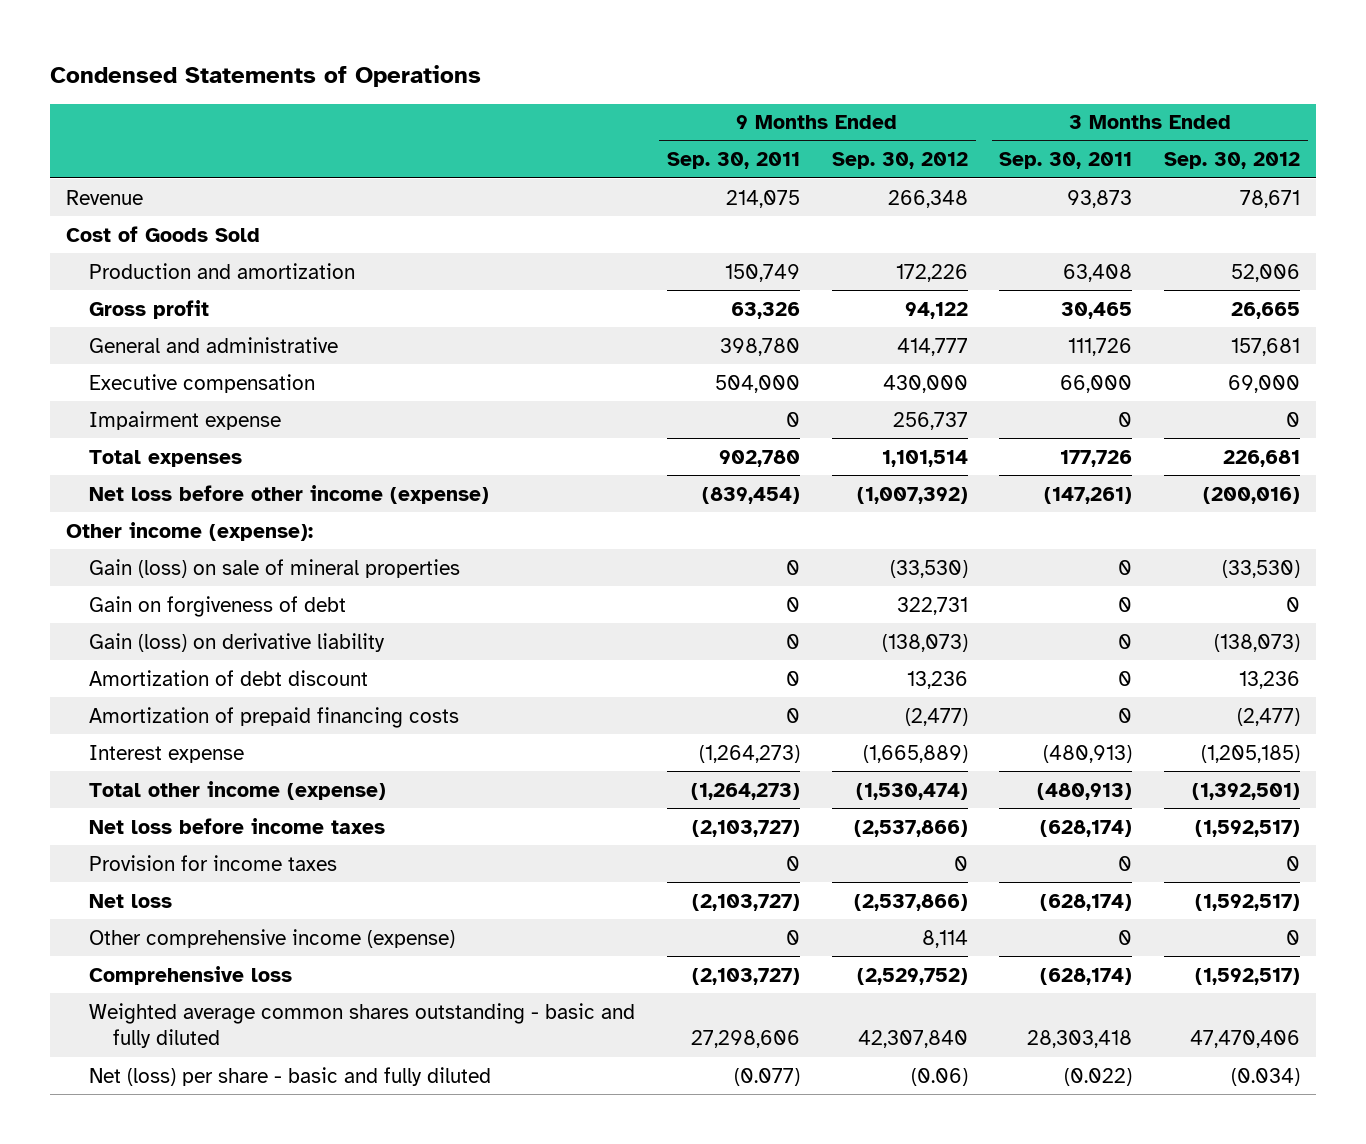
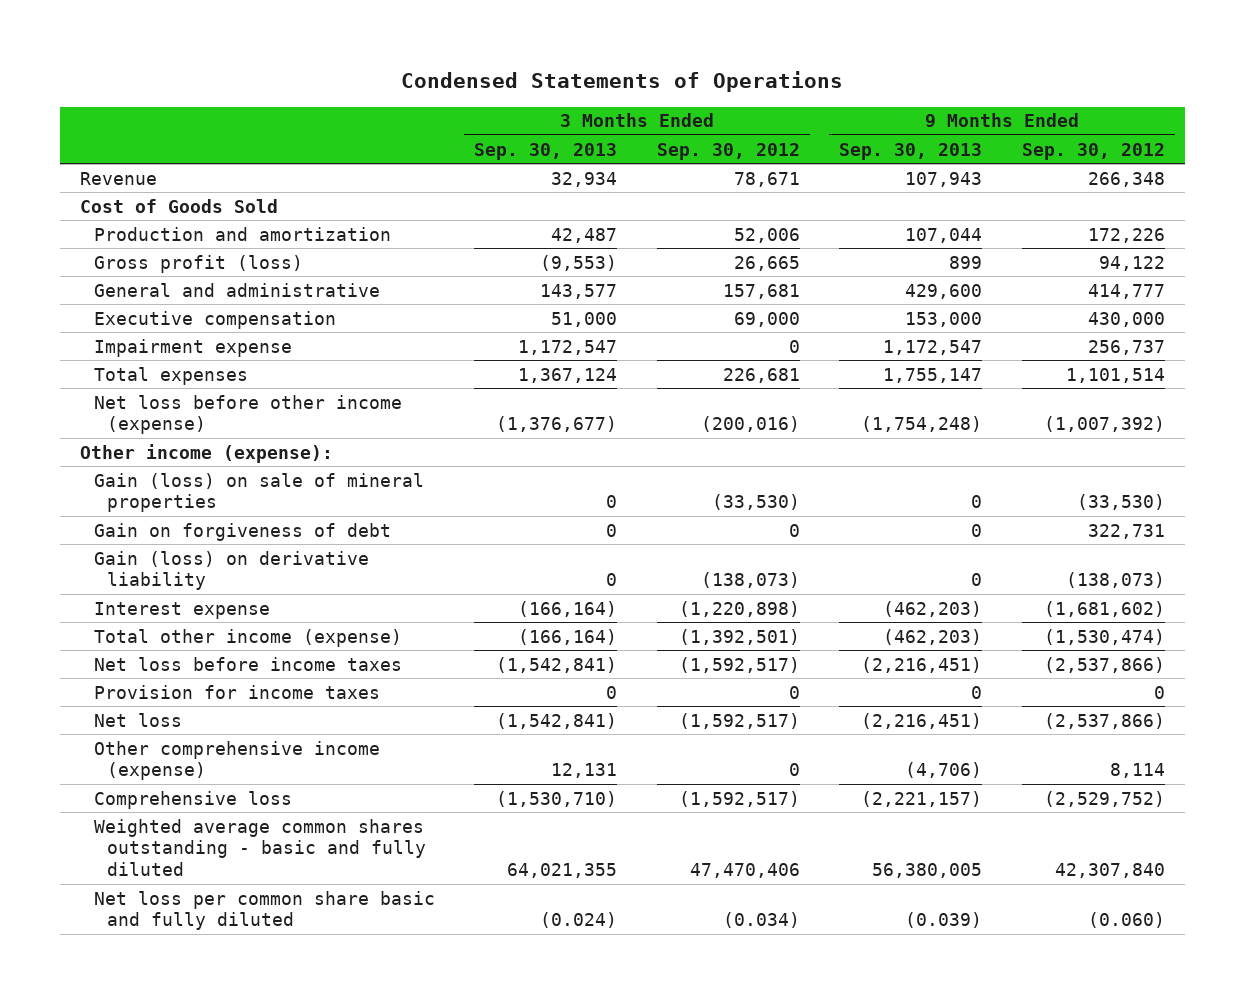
[667,152,801,170] Sep. 30, 2011 -> none
[999,152,1133,170] Sep. 30, 2011 -> none
none -> [474,142,618,160] Sep. 30, 2013
none -> [839,142,983,160] Sep. 30, 2013
[89,299,210,319] Gross profit -> [93,254,303,273] Gross profit (loss)
[89,669,369,686] Amortization of debt discount -> none
[89,706,460,728] Amortization of prepaid financing costs -> none
[862,744,968,763] (1,665,889) -> [1043,600,1165,617] (1,681,602)
[1201,744,1301,763] (1,205,185) -> [678,600,800,617] (1,220,898)
[89,1066,492,1086] Net (loss) per share - basic and fully diluted -> [93,890,435,931] Net loss per common share basic and fully diluted
[910,1067,968,1086] (0.06) -> [1087,912,1165,929] (0.060)

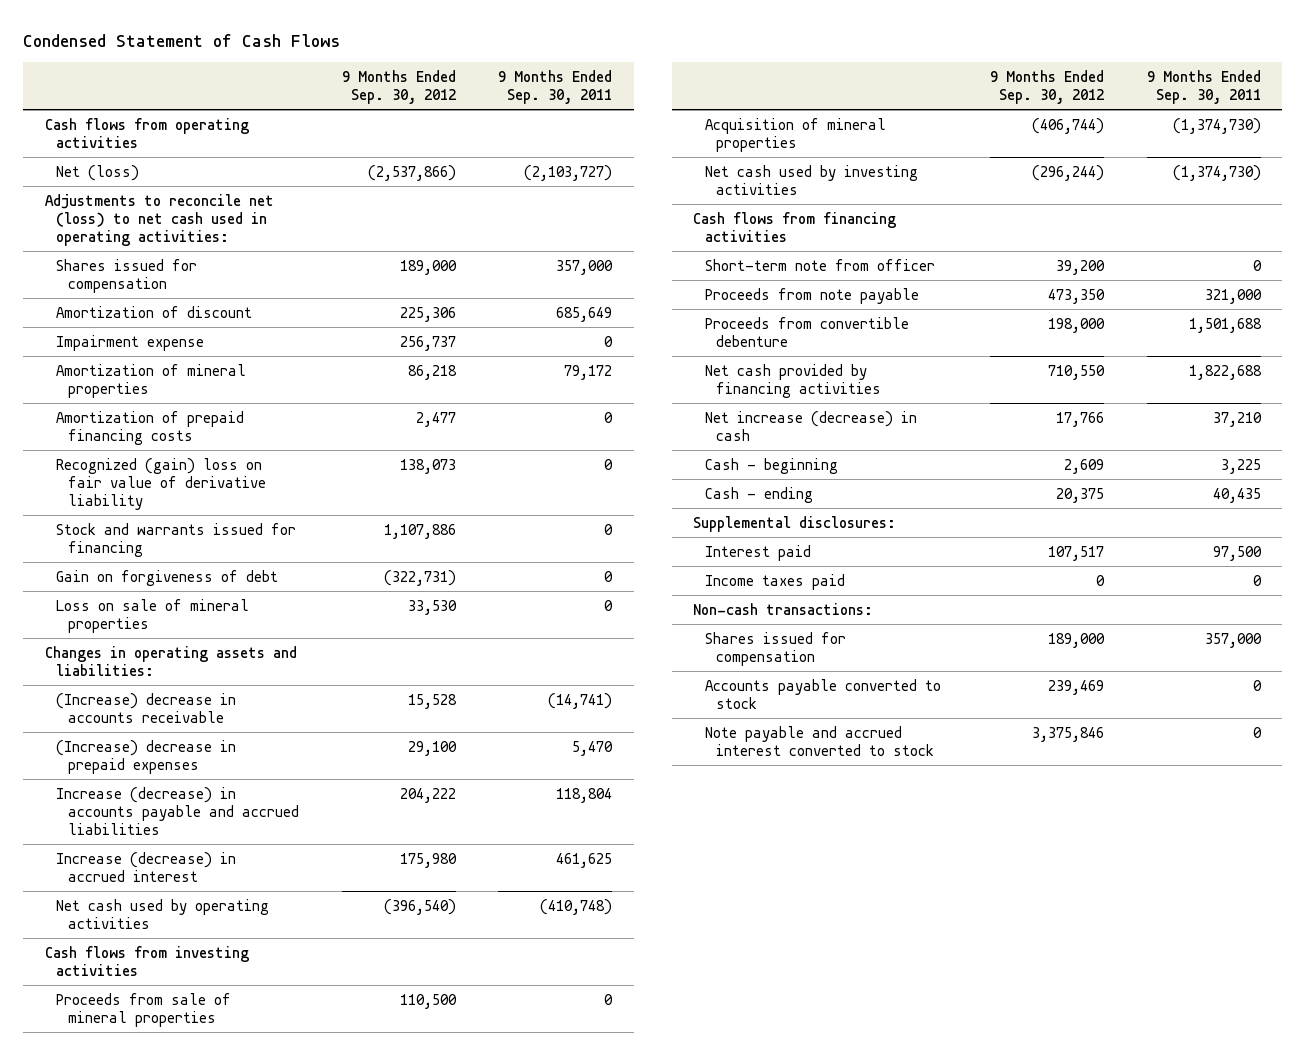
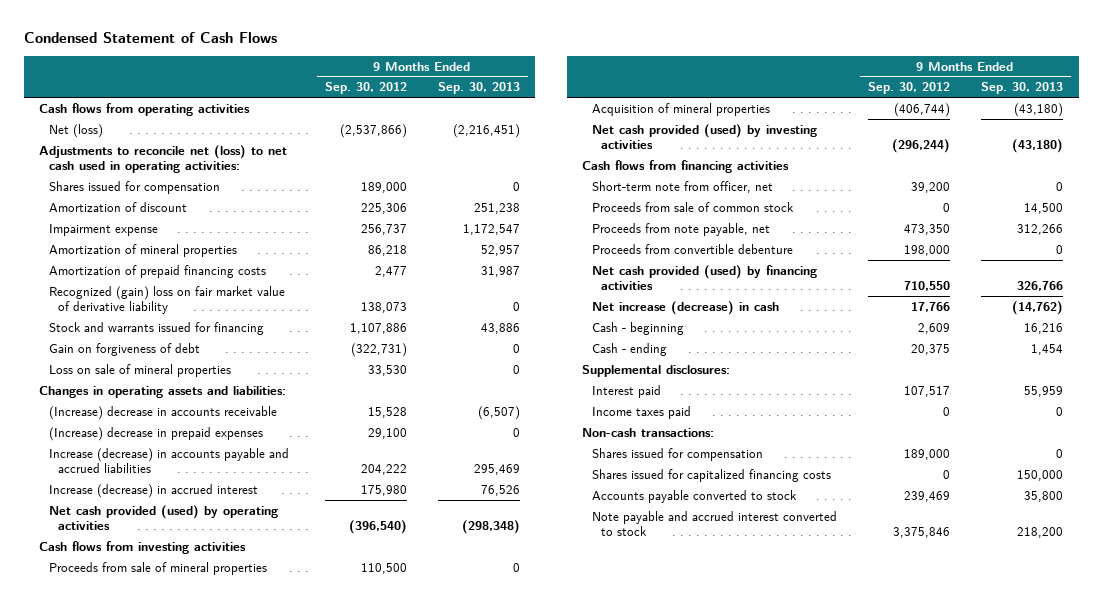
[498,69,613,104] 9 Months Ended Sep. 30, 2011 -> none
none -> [437,82,520,95] Sep. 30, 2013
[56,457,266,510] Recognized (gain) loss on fair value of derivative liability -> [48,285,285,314] Recognized (gain) loss on fair market value of derivative liability
[56,898,270,929] Net cash used by operating activities -> [48,504,278,530] Net cash provided (used) by operating activities
[704,164,918,195] Net cash used by investing activities -> [591,123,817,149] Net cash provided (used) by investing activities
[704,258,935,271] Short-term note from officer -> [591,180,773,193] Short-term note from officer, net
none -> [591,201,794,212] Proceeds from sale of common stock
[704,287,919,304] Proceeds from note payable -> [591,222,770,236] Proceeds from note payable, net
[704,363,882,398] Net cash provided by financing activities -> [591,264,817,290] Net cash provided (used) by financing activities
none -> [591,468,831,482] Shares issued for capitalized financing costs

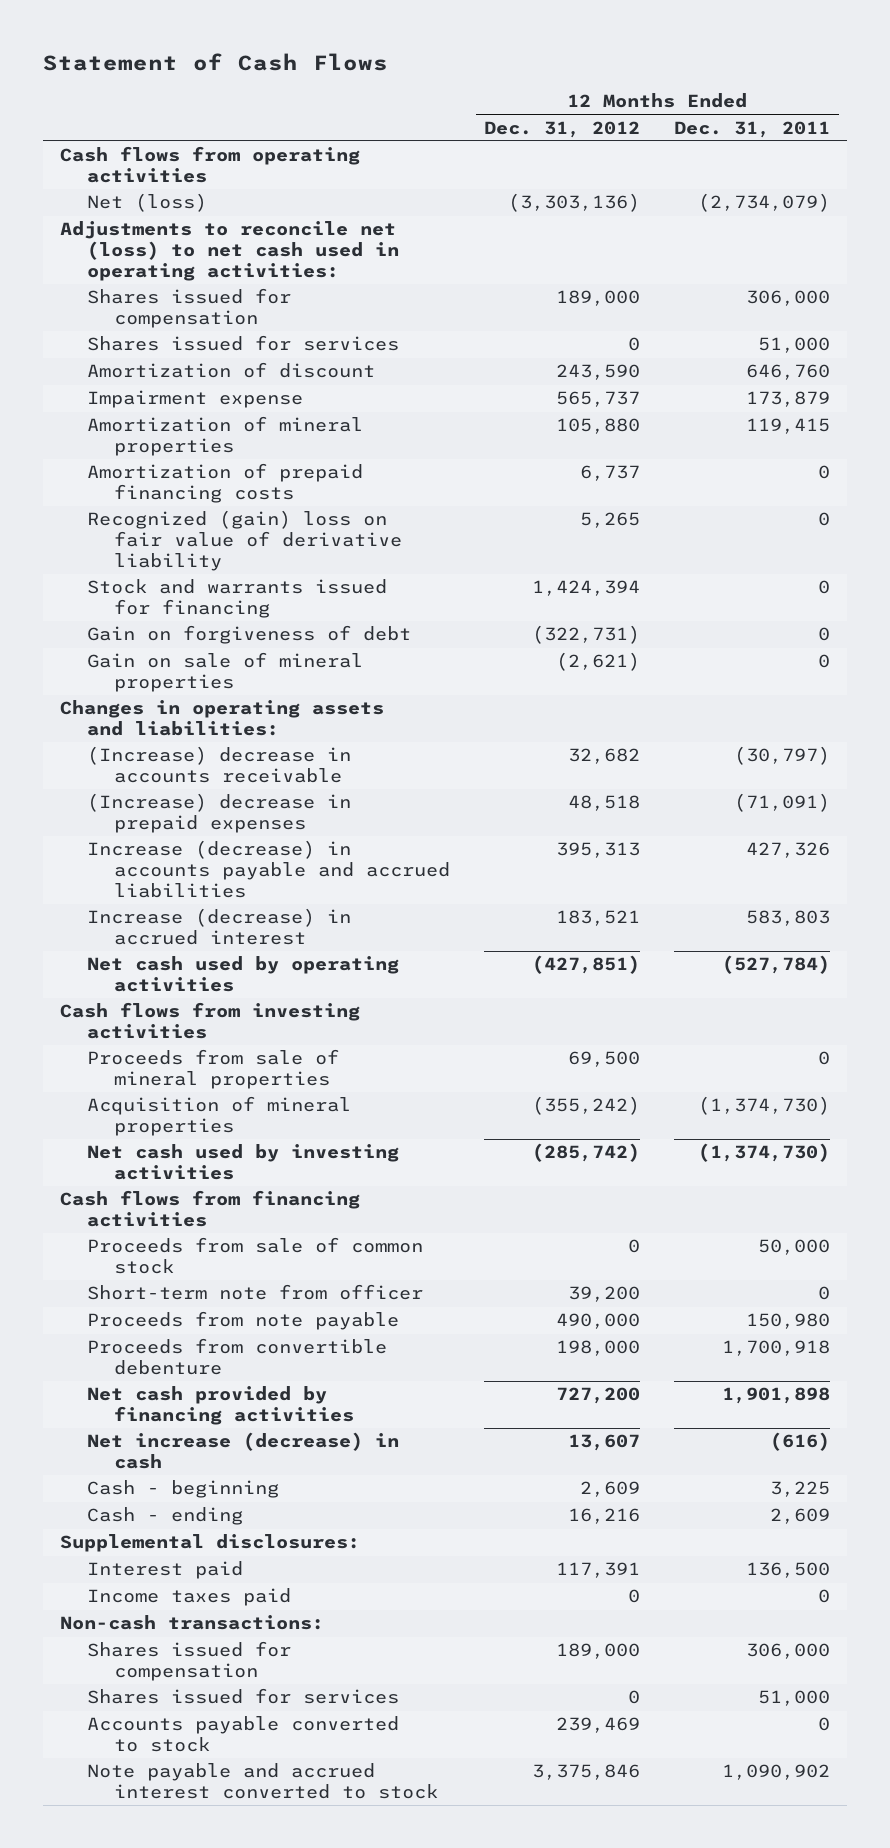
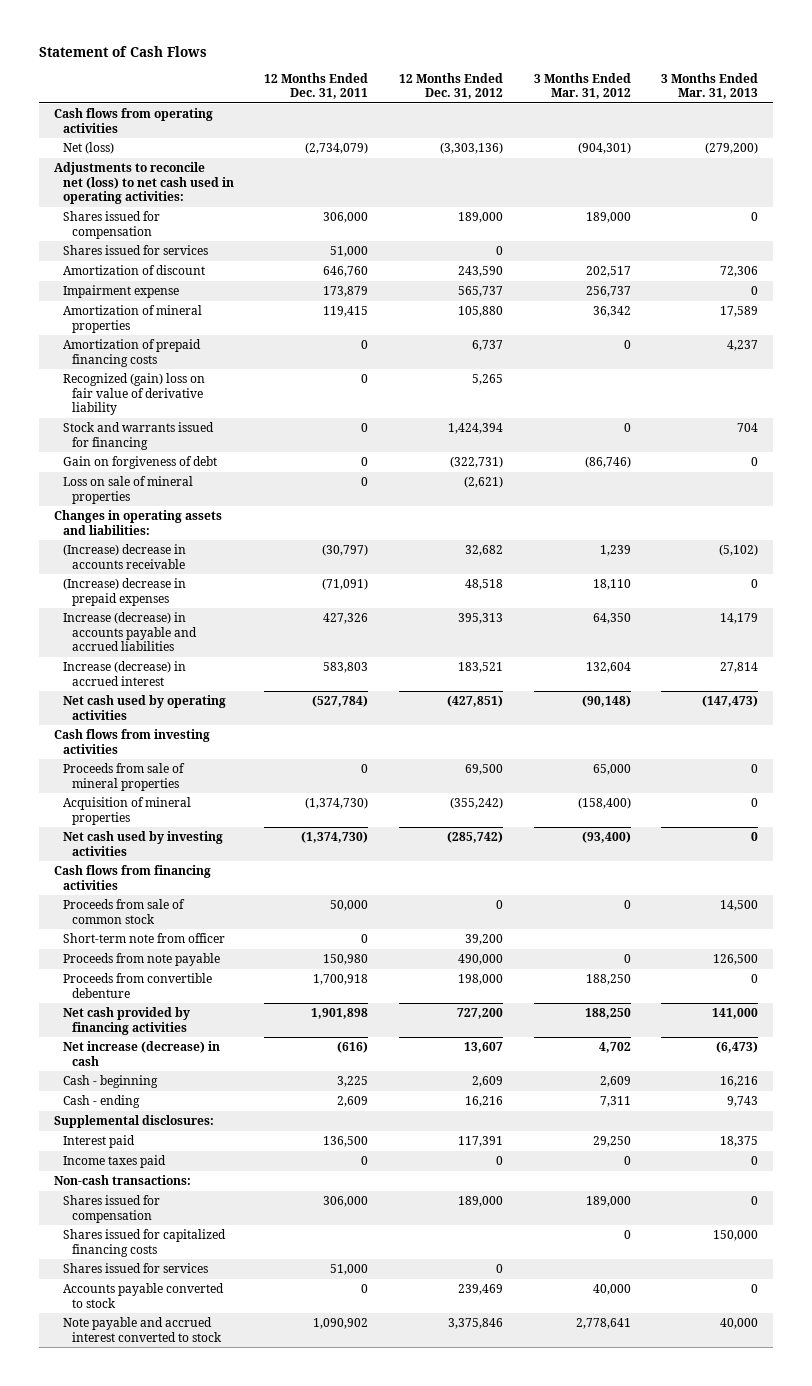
none -> [533,72,631,100] 3 Months Ended Mar. 31, 2012
none -> [661,72,759,100] 3 Months Ended Mar. 31, 2013
[87,652,364,693] Gain on sale of mineral properties -> [62,476,193,504] Loss on sale of mineral properties
none -> [62,1229,226,1257] Shares issued for capitalized financing costs

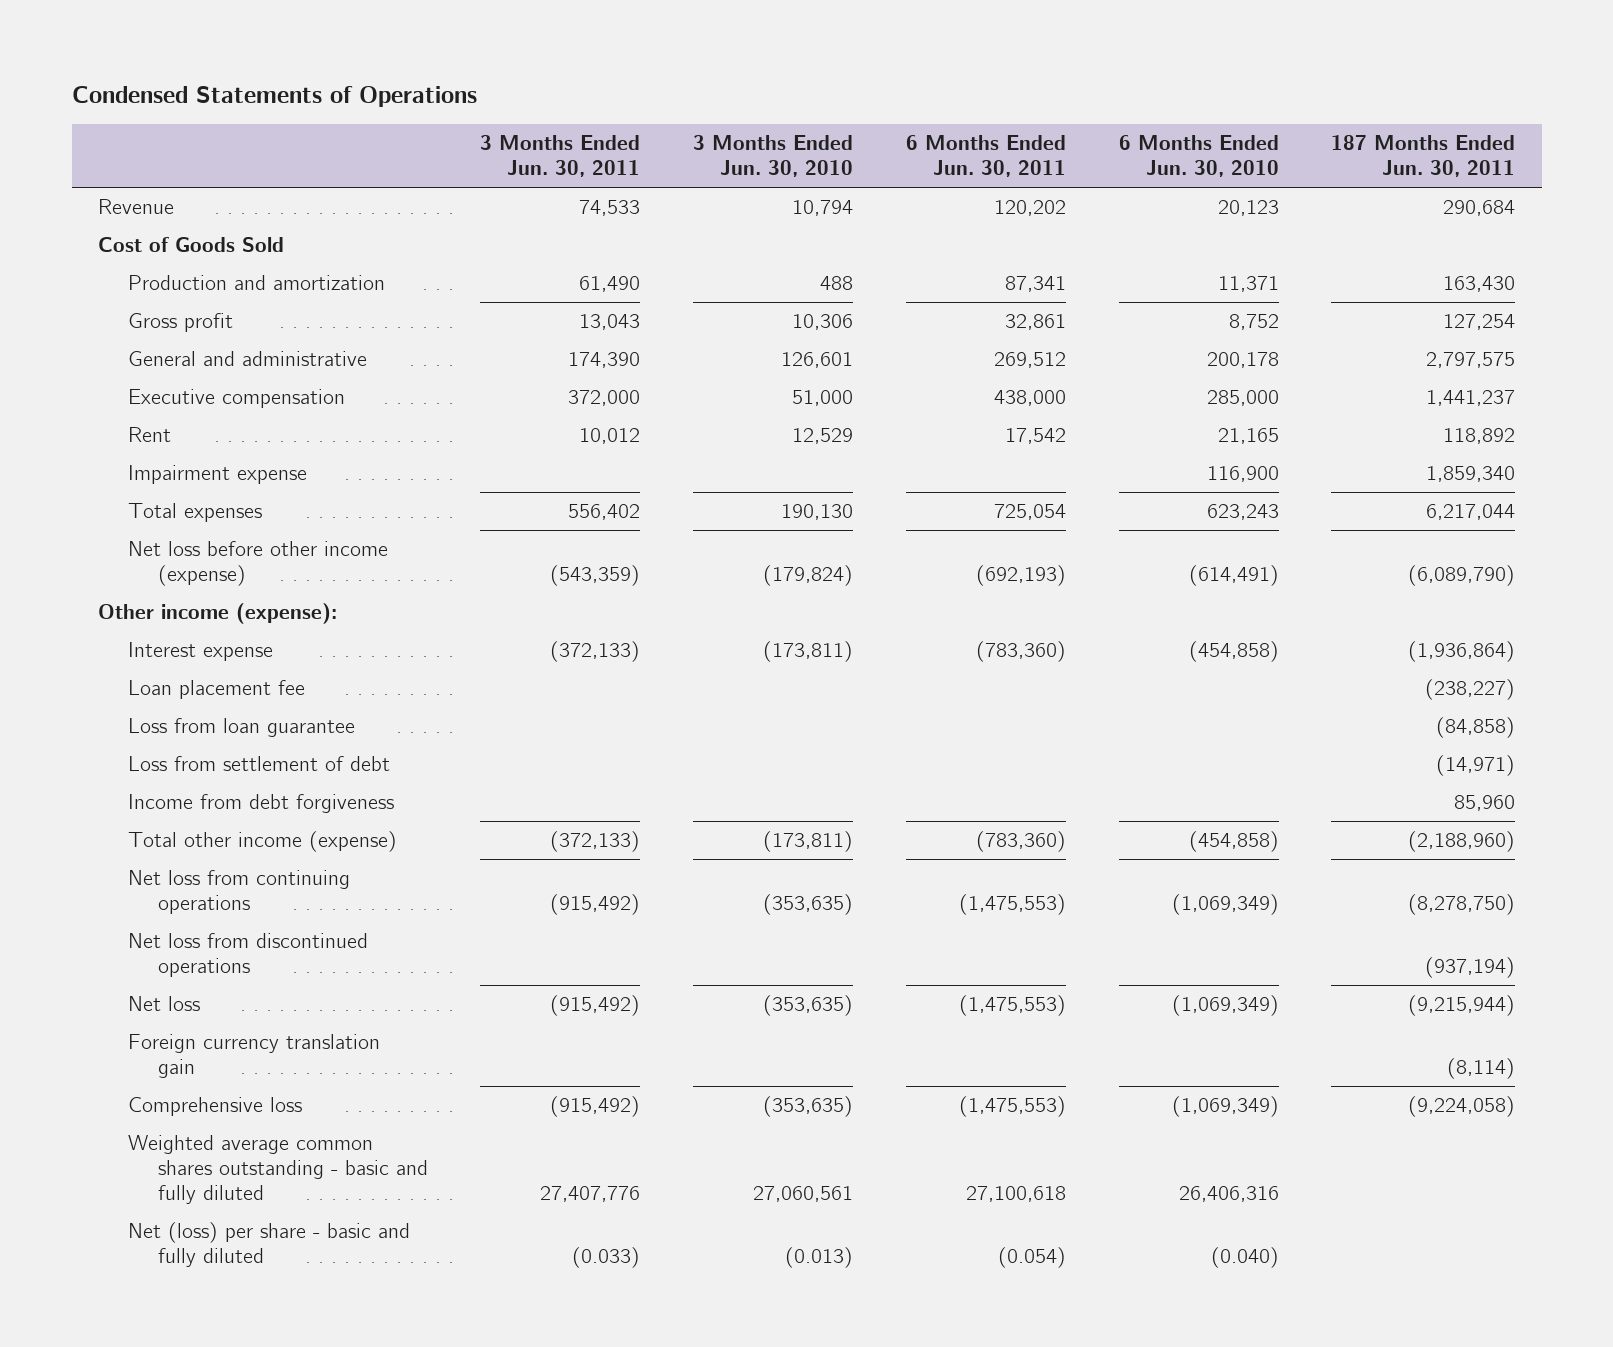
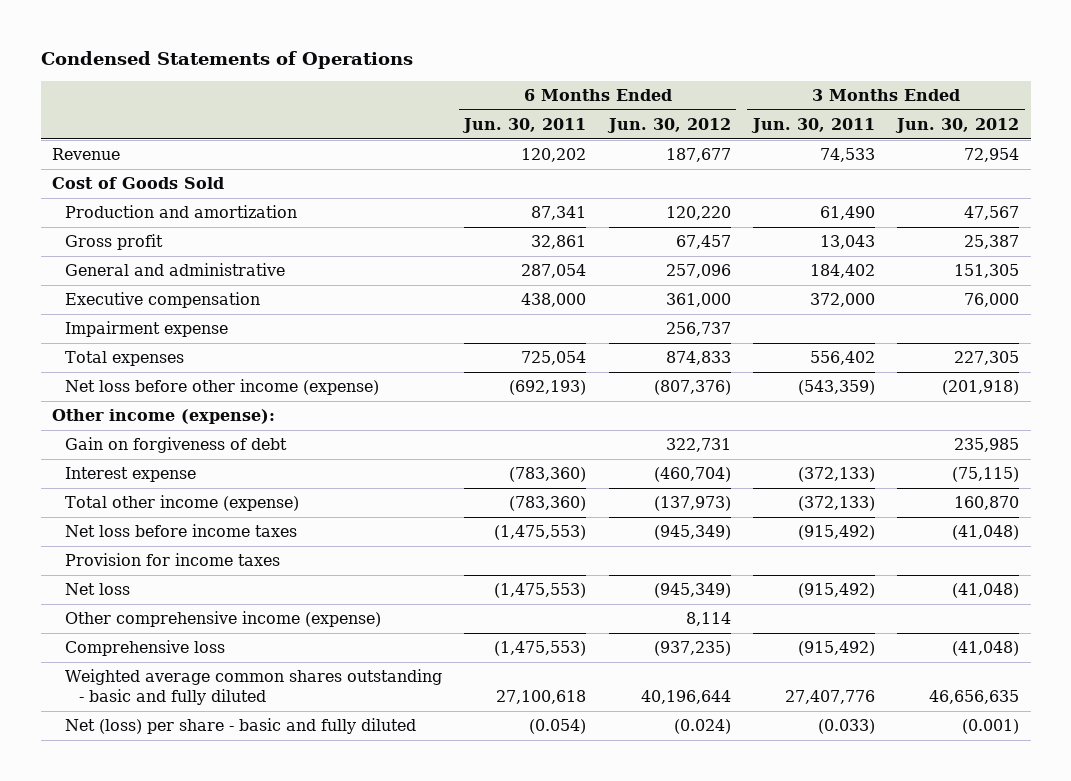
[693,135,854,178] 3 Months Ended Jun. 30, 2010 -> none
[1118,135,1279,178] 6 Months Ended Jun. 30, 2010 -> none
[1331,135,1516,178] 187 Months Ended Jun. 30, 2011 -> none
none -> [606,117,731,133] Jun. 30, 2012
none -> [895,117,1020,133] Jun. 30, 2012
[568,352,641,369] 174,390 -> [810,264,876,279] 184,402
[993,352,1066,369] 269,512 -> [521,264,587,279] 287,054
[127,427,171,443] Rent -> none
none -> [65,437,288,454] Gain on forgiveness of debt
[127,680,305,700] Loan placement fee -> none
[127,718,355,738] Loss from loan guarantee -> none
[127,756,390,772] Loss from settlement of debt -> none
[127,794,394,814] Income from debt forgiveness -> none
[127,933,368,978] Net loss from discontinued operations -> none
[127,870,350,915] Net loss from continuing operations -> [65,524,298,538] Net loss before income taxes
none -> [65,553,281,567] Provision for income taxes
[127,1034,380,1079] Foreign currency translation gain -> none
none -> [65,611,382,628] Other comprehensive income (expense)

